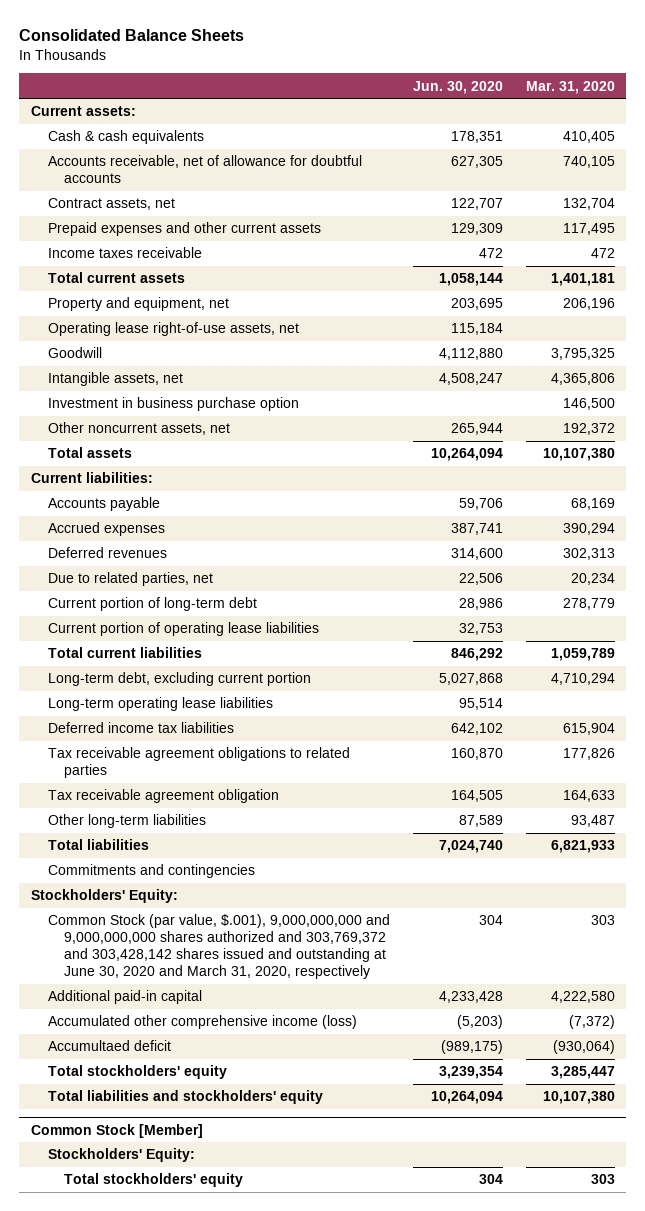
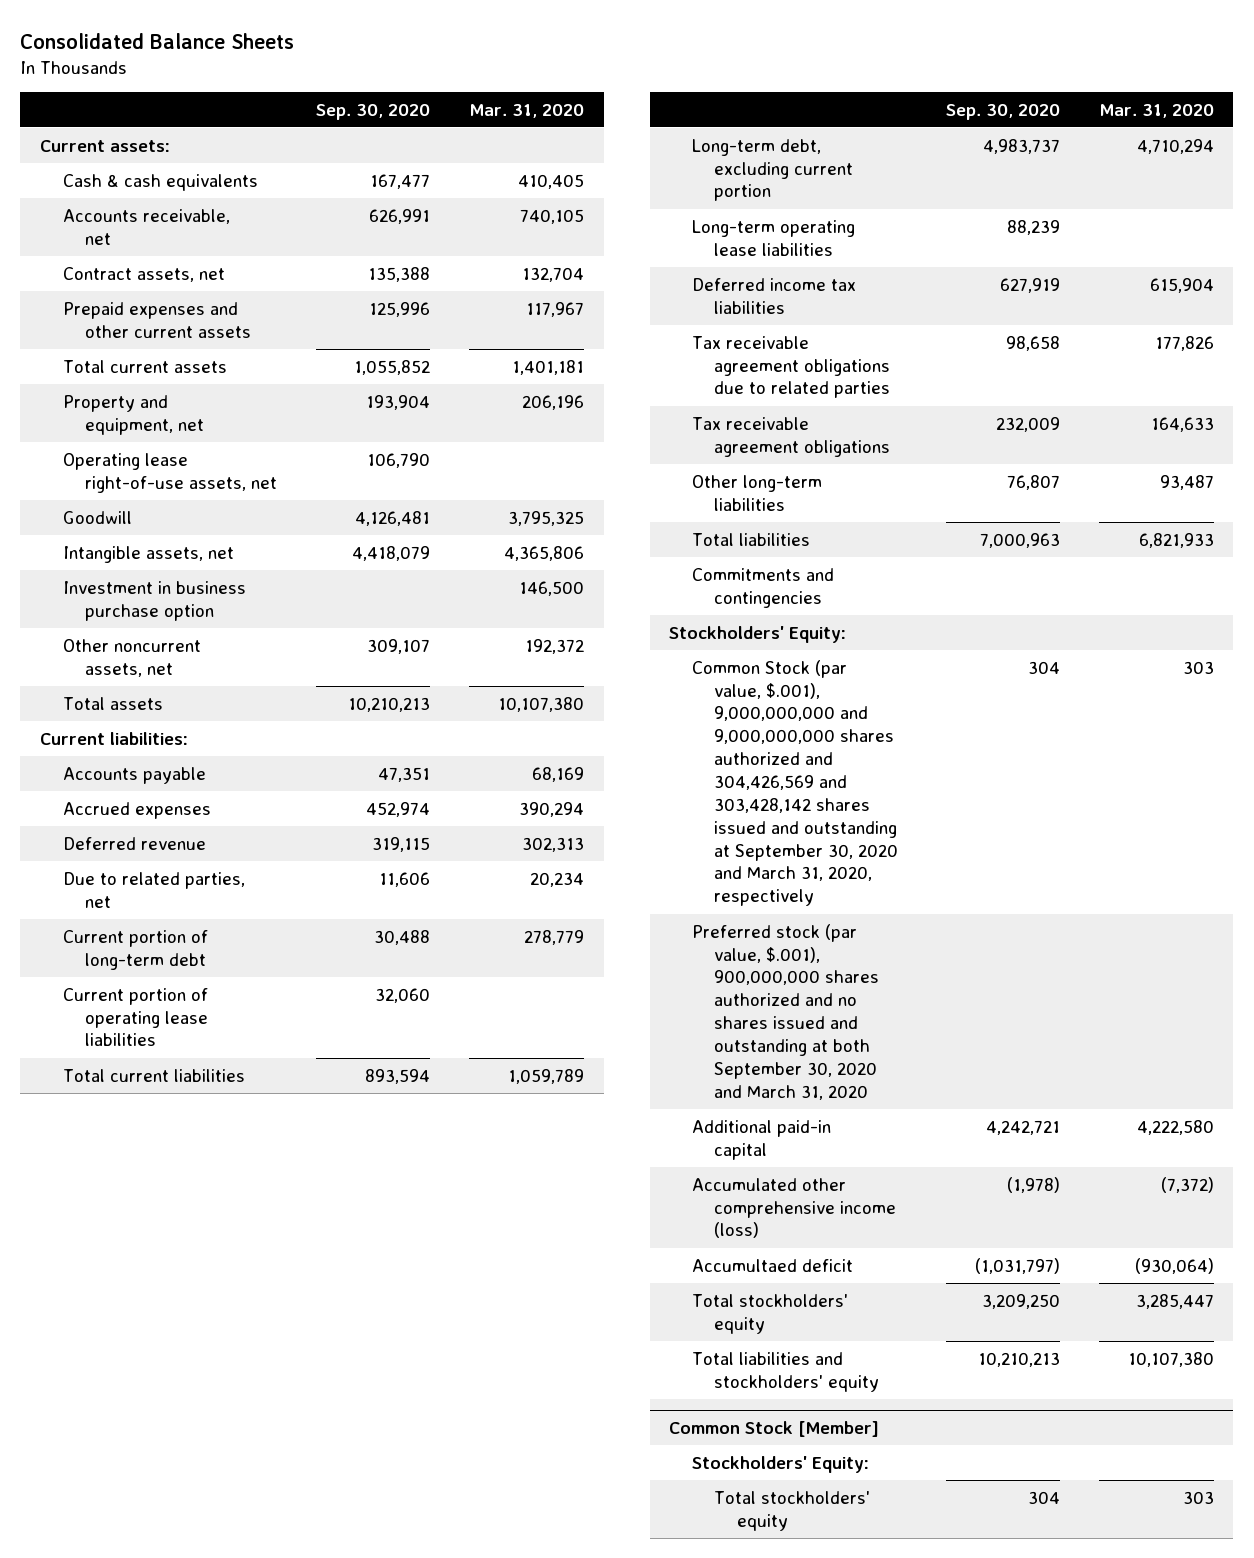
[412,80,503,94] Jun. 30, 2020 -> none
none -> [316,103,431,120] Sep. 30, 2020
[47,155,362,184] Accounts receivable, net of allowance for doubtful accounts -> [62,208,230,245] Accounts receivable, net
[47,247,202,259] Income taxes receivable -> none
[562,223,615,236] 117,495 -> [526,301,585,317] 117,967
[47,547,167,559] Deferred revenues -> [62,836,206,850] Deferred revenue
[47,747,350,779] Tax receivable agreement obligations to related parties -> [691,335,891,399] Tax receivable agreement obligations due to related parties
[47,789,279,804] Tax receivable agreement obligation -> [691,416,891,457] Tax receivable agreement obligations
[47,914,390,980] Common Stock (par value, $.001), 9,000,000,000 and 9,000,000,000 shares authorized and 303,769,372 and 303,428,142 shares issued and outstanding at June 30, 2020 and March 31, 2020, respectively -> [691,659,899,907] Common Stock (par value, $.001), 9,000,000,000 and 9,000,000,000 shares authorized and 304,426,569 and 303,428,142 shares issued and outstanding at September 30, 2020 and March 31, 2020, respectively
none -> [691,923,880,1100] Preferred stock (par value, $.001), 900,000,000 shares authorized and no shares issued and outstanding at both September 30, 2020 and March 31, 2020

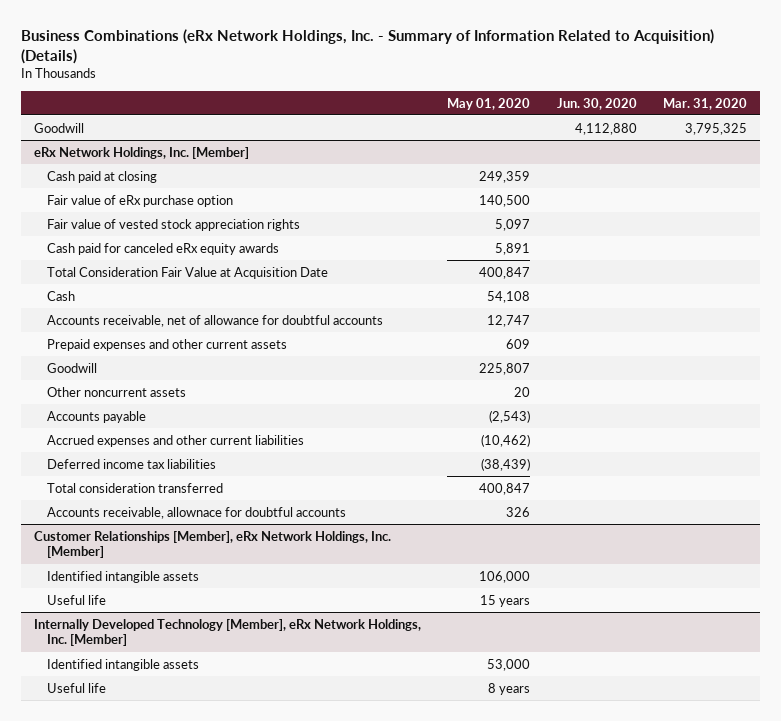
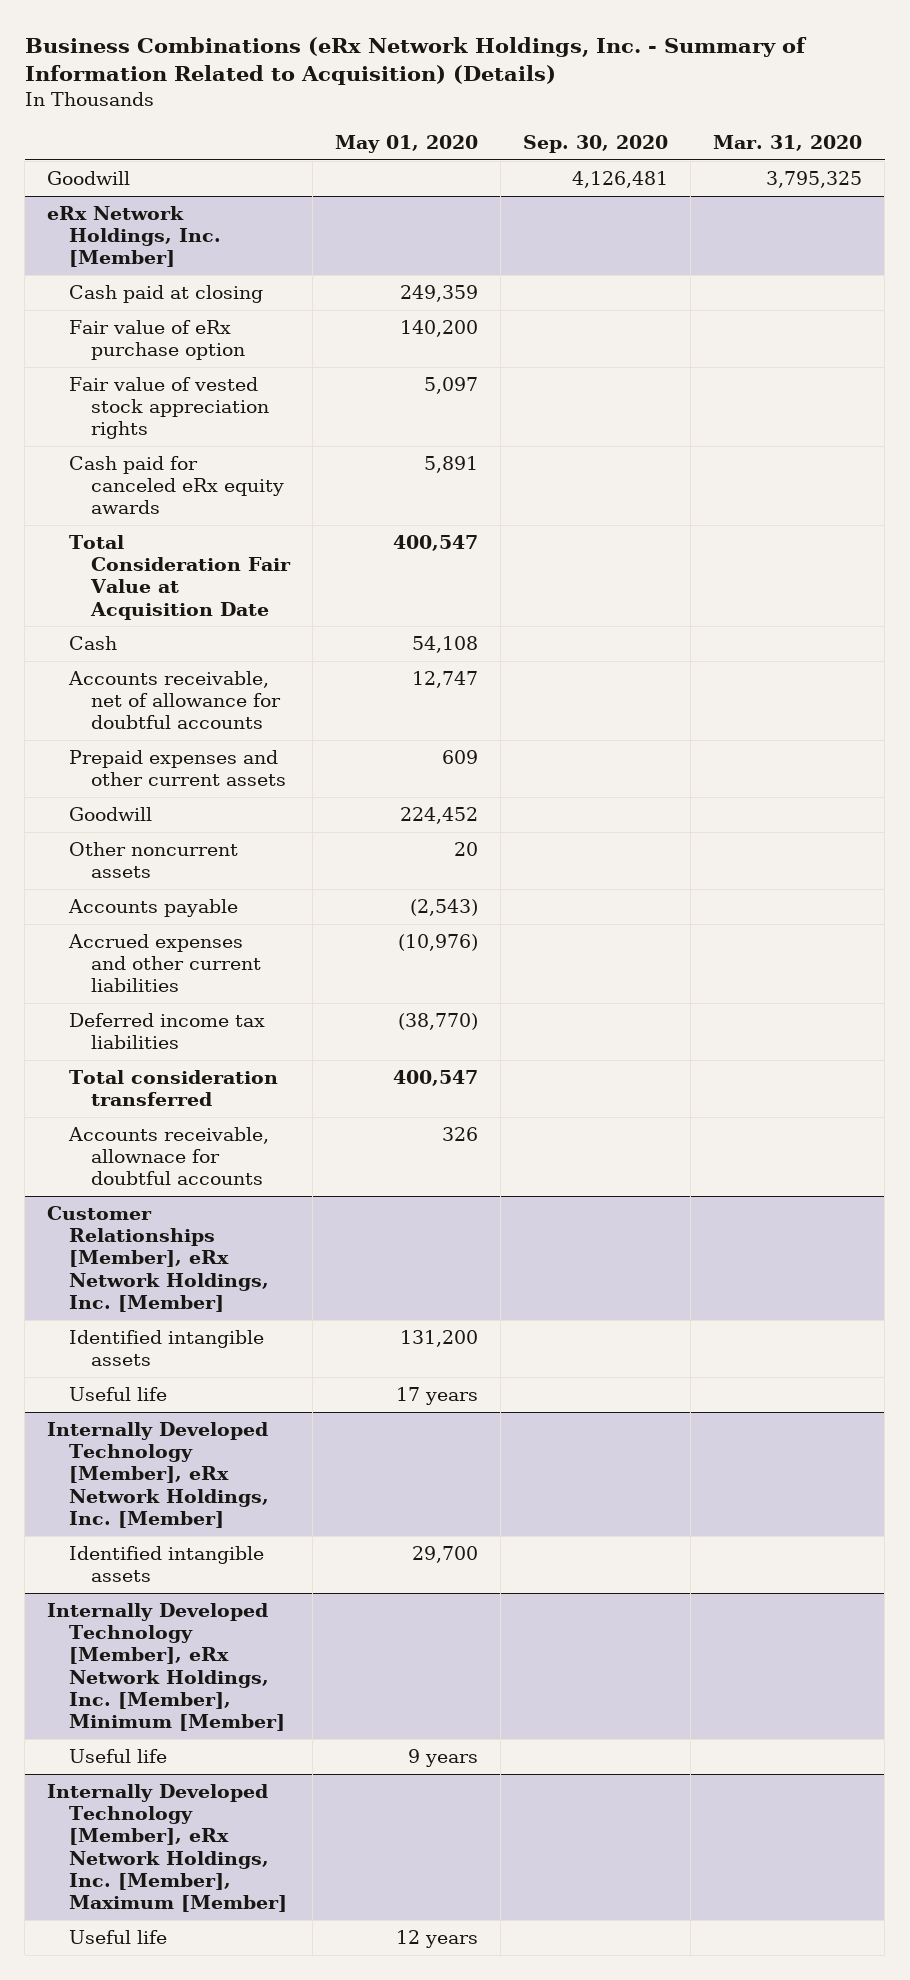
[556,97,637,110] Jun. 30, 2020 -> none
none -> [523,134,669,153] Sep. 30, 2020
[479,194,531,207] 140,500 -> [400,320,479,338] 140,200
[479,266,531,279] 400,847 -> [393,535,479,552] 400,547
[479,362,531,375] 225,807 -> [400,807,479,825] 224,452
[481,433,531,447] (10,462) -> [398,934,479,952] (10,976)
[481,457,531,471] (38,439) -> [398,1013,479,1031] (38,770)
[479,482,531,495] 400,847 -> [393,1070,479,1087] 400,547
[479,570,531,583] 106,000 -> [400,1330,479,1348] 131,200
[480,594,531,607] 15 years -> [396,1387,479,1406] 17 years
[487,658,531,671] 53,000 -> [412,1546,479,1564] 29,700
none -> [47,1603,286,1731] Internally Developed Technology [Member], eRx Network Holdings, Inc. [Member], Minimum [Member]
[488,682,531,695] 8 years -> [408,1749,479,1768] 9 years
none -> [47,1784,288,1912] Internally Developed Technology [Member], eRx Network Holdings, Inc. [Member], Maximum [Member]
none -> [69,1930,168,1945] Useful life

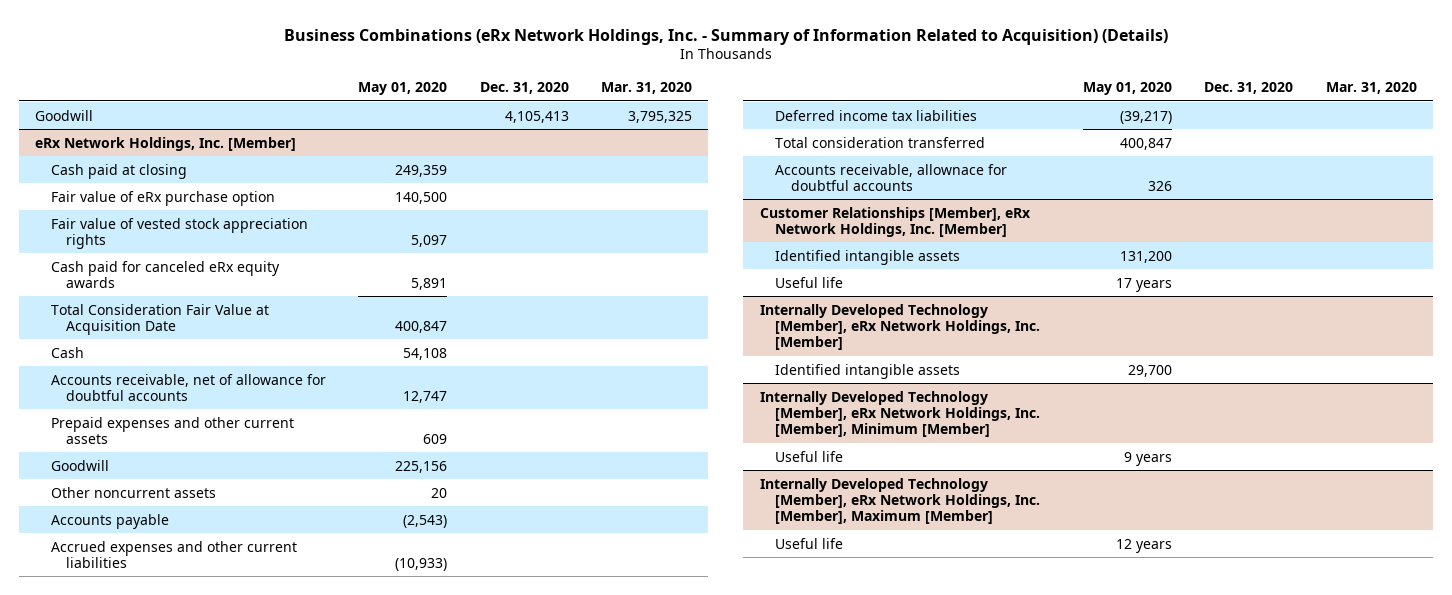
[523,134,669,153] Sep. 30, 2020 -> none
none -> [479,82,569,95] Dec. 31, 2020
[400,320,479,338] 140,200 -> [395,191,448,204] 140,500
[393,535,479,552] 400,547 -> [395,320,448,333] 400,847
[400,807,479,825] 224,452 -> [395,460,448,473] 225,156
[398,934,479,952] (10,976) -> [395,557,448,571] (10,933)
[398,1013,479,1031] (38,770) -> [1119,110,1172,124] (39,217)
[393,1070,479,1087] 400,547 -> [1119,137,1172,150] 400,847

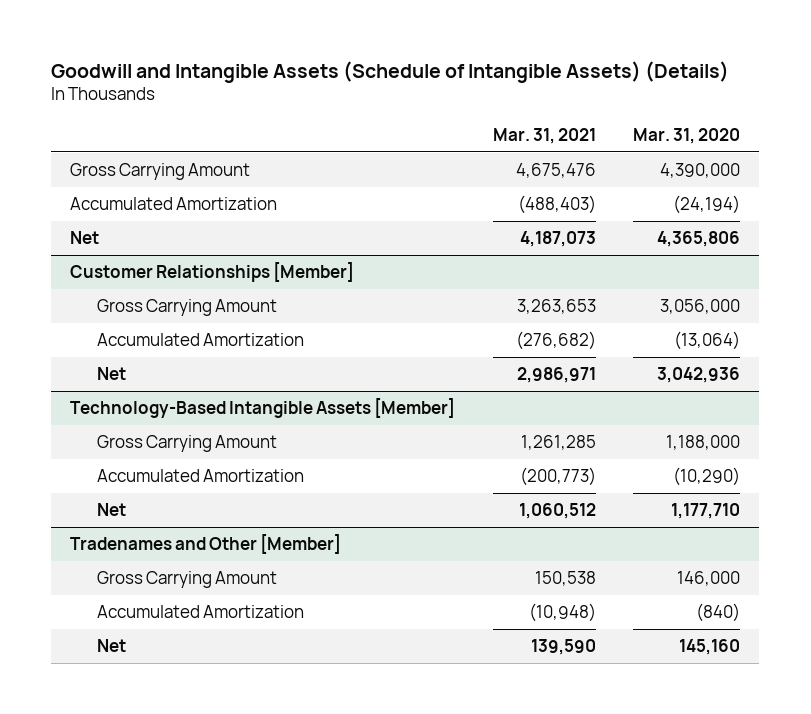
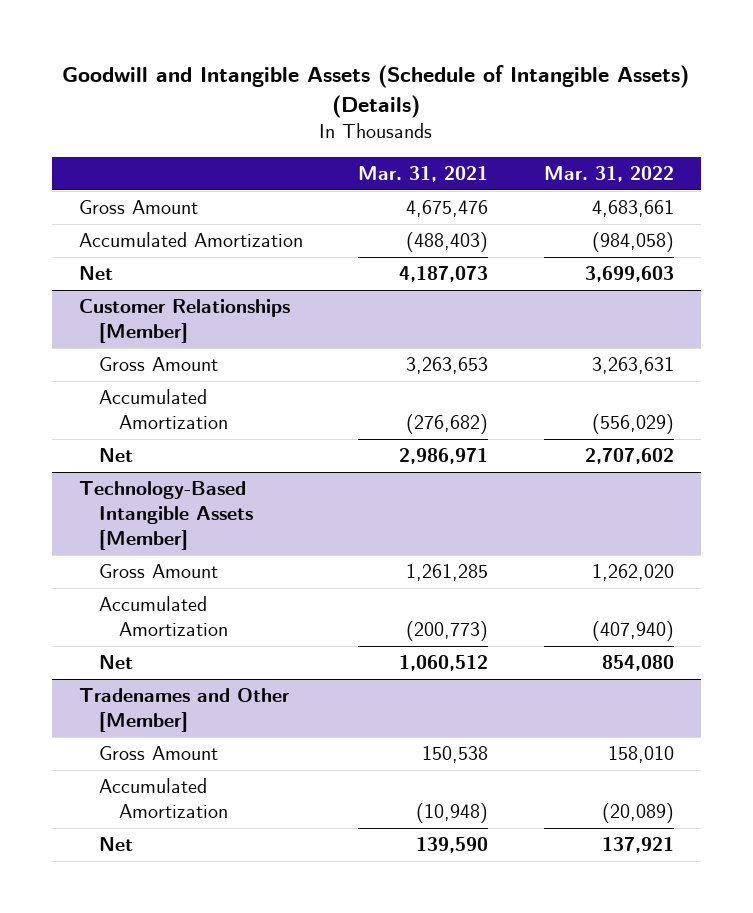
[633,127,741,144] Mar. 31, 2020 -> none
none -> [543,166,674,183] Mar. 31, 2022
[70,163,251,181] Gross Carrying Amount -> [79,200,199,215] Gross Amount
[96,299,277,317] Gross Carrying Amount -> [98,357,218,372] Gross Amount
[96,435,277,453] Gross Carrying Amount -> [98,564,218,579] Gross Amount
[96,571,277,589] Gross Carrying Amount -> [98,746,218,761] Gross Amount

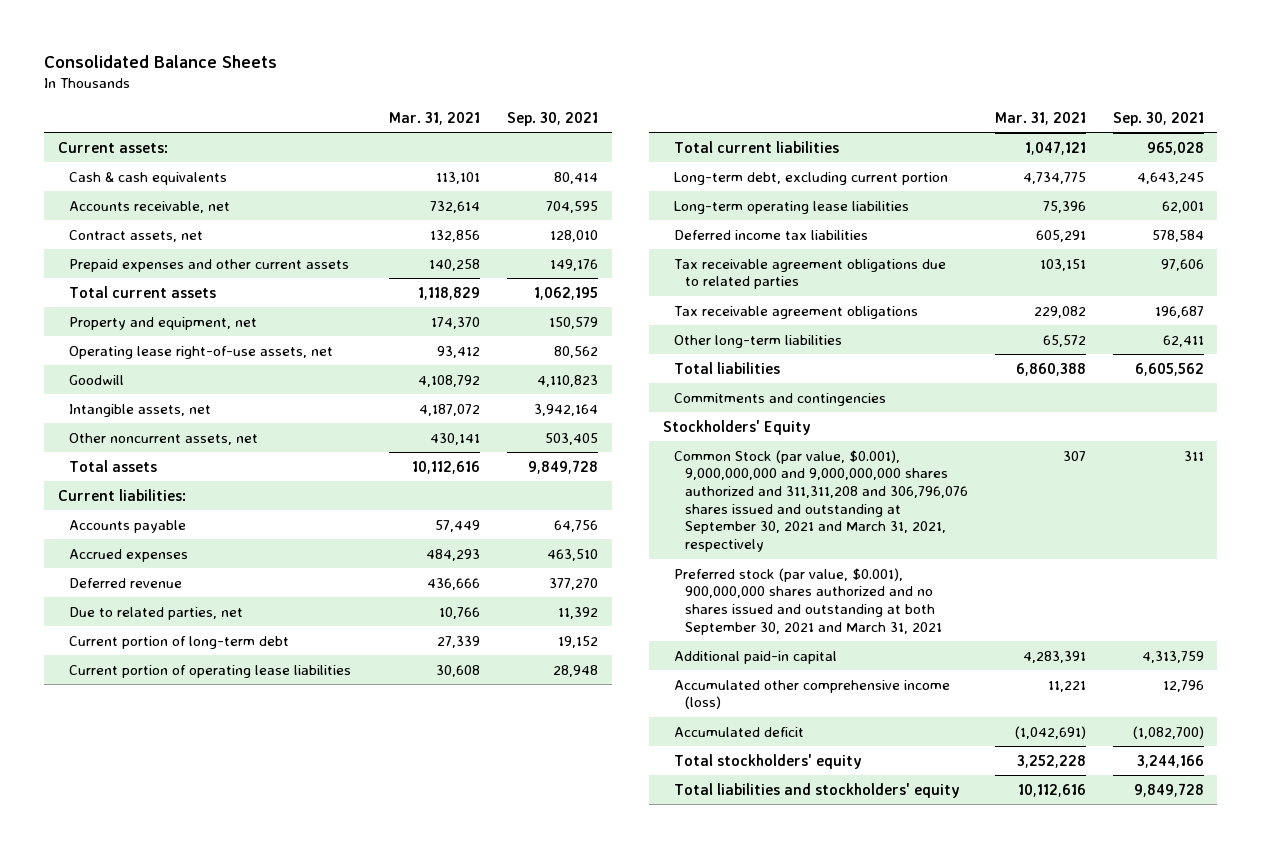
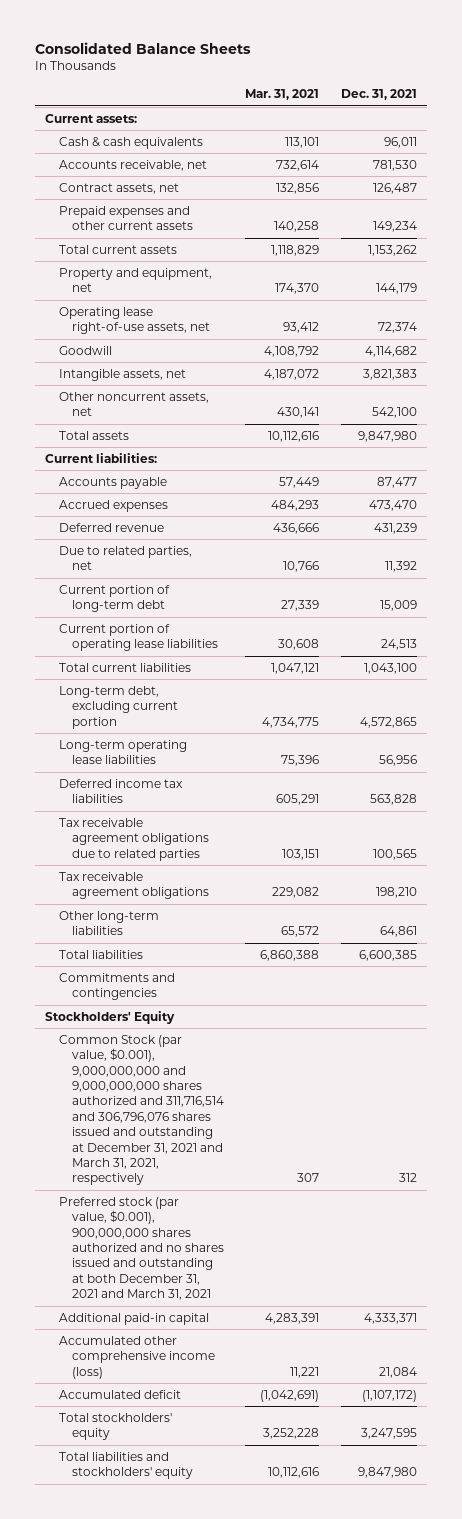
[507,111,599,126] Sep. 30, 2021 -> none
none -> [340,89,417,101] Dec. 31, 2021
[673,449,968,553] Common Stock (par value, $0.001), 9,000,000,000 and 9,000,000,000 shares authorized and 311,311,208 and 306,796,076 shares issued and outstanding at September 30, 2021 and March 31, 2021, respectively -> [58,1034,225,1186] Common Stock (par value, $0.001), 9,000,000,000 and 9,000,000,000 shares authorized and 311,716,514 and 306,796,076 shares issued and outstanding at December 31, 2021 and March 31, 2021, respectively
[673,567,942,635] Preferred stock (par value, $0.001), 900,000,000 shares authorized and no shares issued and outstanding at both September 30, 2021 and March 31, 2021 -> [58,1196,225,1301] Preferred stock (par value, $0.001), 900,000,000 shares authorized and no shares issued and outstanding at both December 31, 2021 and March 31, 2021

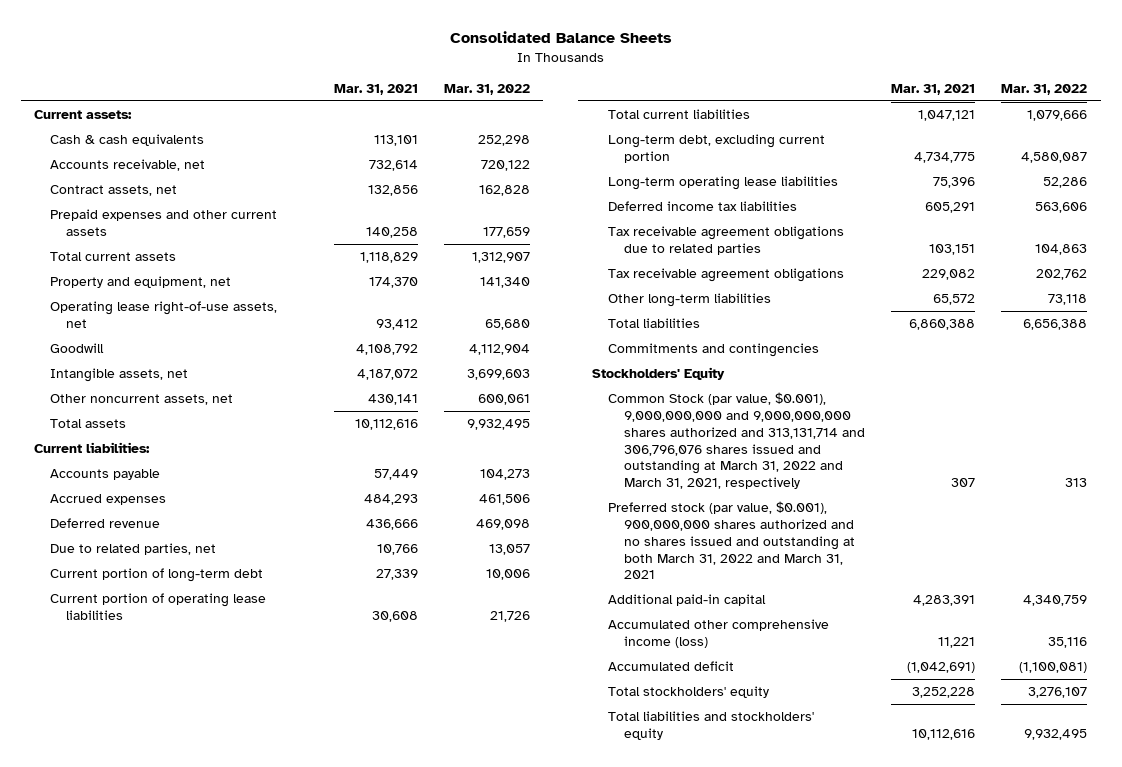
[340,89,417,101] Dec. 31, 2021 -> none
none -> [444,83,531,95] Mar. 31, 2022
[58,1034,225,1186] Common Stock (par value, $0.001), 9,000,000,000 and 9,000,000,000 shares authorized and 311,716,514 and 306,796,076 shares issued and outstanding at December 31, 2021 and March 31, 2021, respectively -> [607,392,865,490] Common Stock (par value, $0.001), 9,000,000,000 and 9,000,000,000 shares authorized and 313,131,714 and 306,796,076 shares issued and outstanding at March 31, 2022 and March 31, 2021, respectively
[58,1196,225,1301] Preferred stock (par value, $0.001), 900,000,000 shares authorized and no shares issued and outstanding at both December 31, 2021 and March 31, 2021 -> [607,501,855,580] Preferred stock (par value, $0.001), 900,000,000 shares authorized and no shares issued and outstanding at both March 31, 2022 and March 31, 2021

